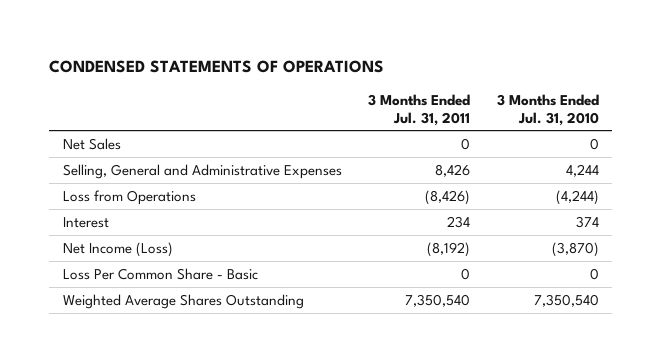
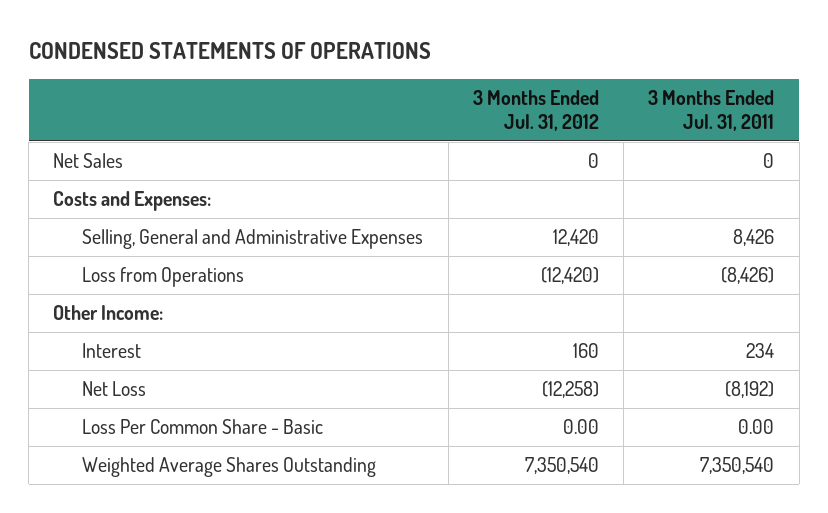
[497,94,600,126] 3 Months Ended Jul. 31, 2010 -> none
none -> [472,90,599,131] 3 Months Ended Jul. 31, 2012
none -> [53,191,212,212] Costs and Expenses:
none -> [53,305,164,321] Other Income:
[62,241,173,257] Net Income (Loss) -> [82,381,147,397] Net Loss
[461,267,471,280] 0 -> [738,419,775,435] 0.00

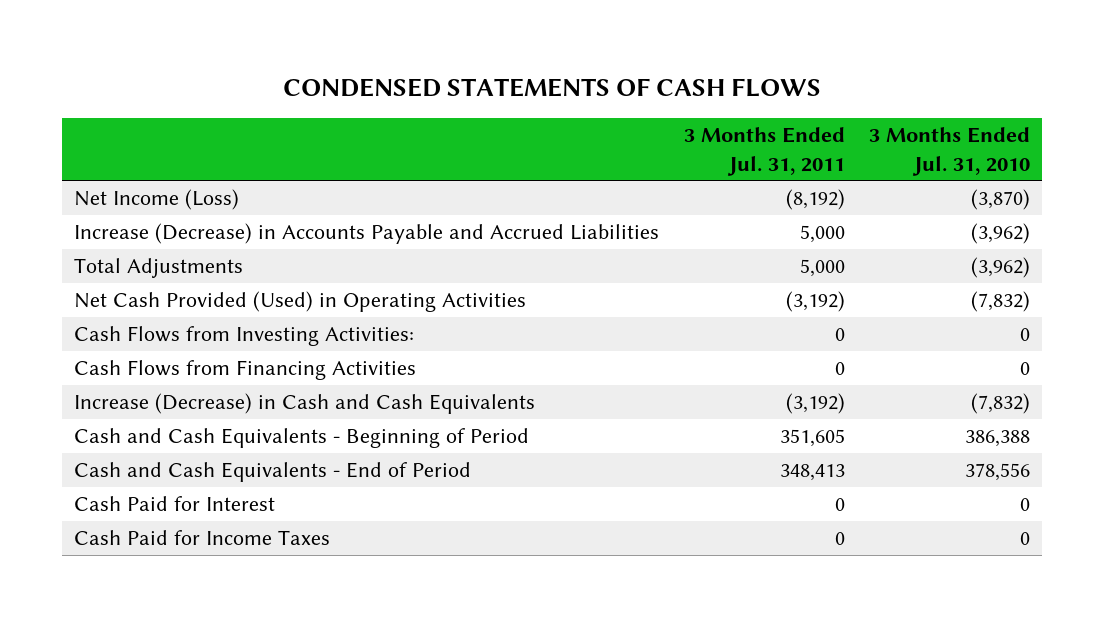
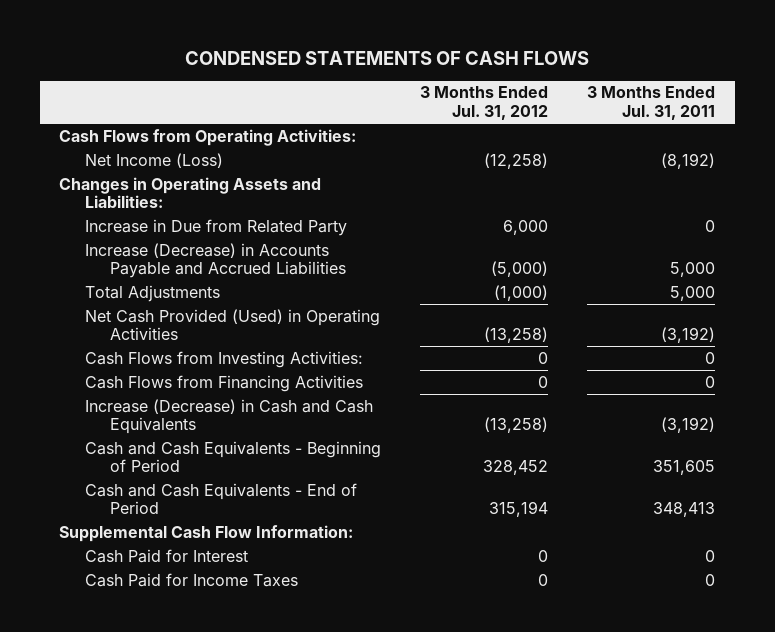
[869,127,1031,176] 3 Months Ended Jul. 31, 2010 -> none
none -> [420,86,549,121] 3 Months Ended Jul. 31, 2012
none -> [59,128,357,146] Cash Flows from Operating Activities:
none -> [59,176,322,209] Changes in Operating Assets and Liabilities:
none -> [84,218,347,236] Increase in Due from Related Party
none -> [59,524,354,542] Supplemental Cash Flow Information:

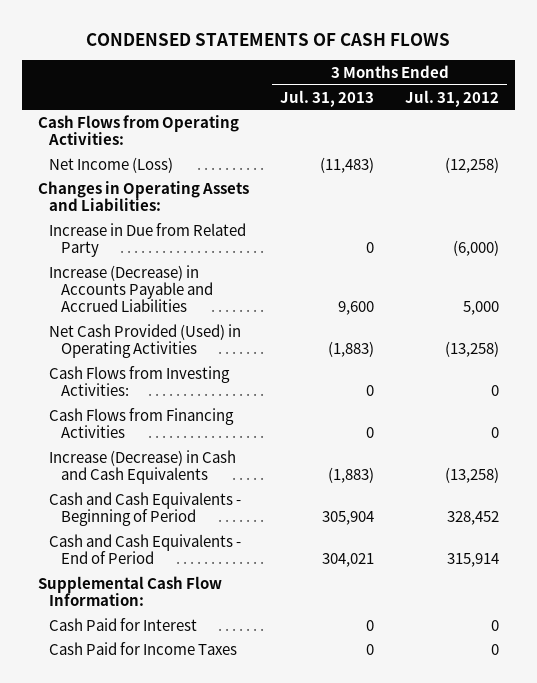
[587,86,716,121] 3 Months Ended Jul. 31, 2011 -> none
none -> [279,89,374,107] Jul. 31, 2013
[84,284,220,302] Total Adjustments -> none
[503,219,549,235] 6,000 -> [453,239,500,256] (6,000)
[491,261,549,278] (5,000) -> [463,301,500,316] 5,000
[489,501,549,518] 315,194 -> [447,552,500,567] 315,914

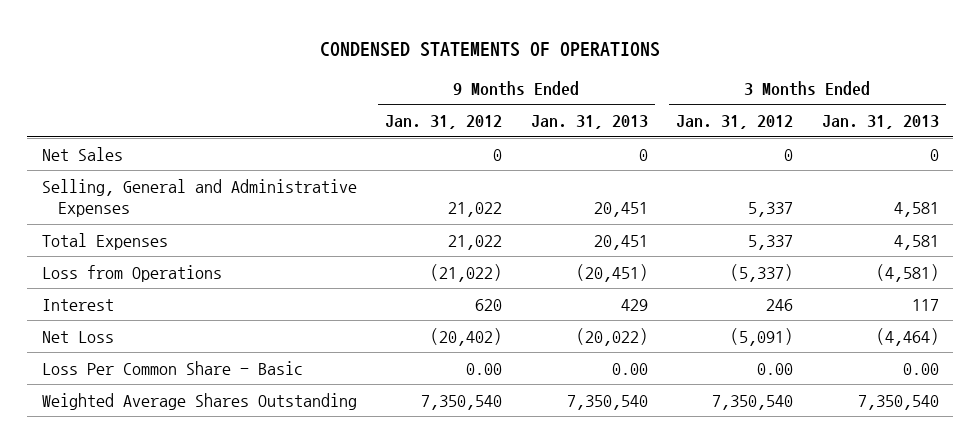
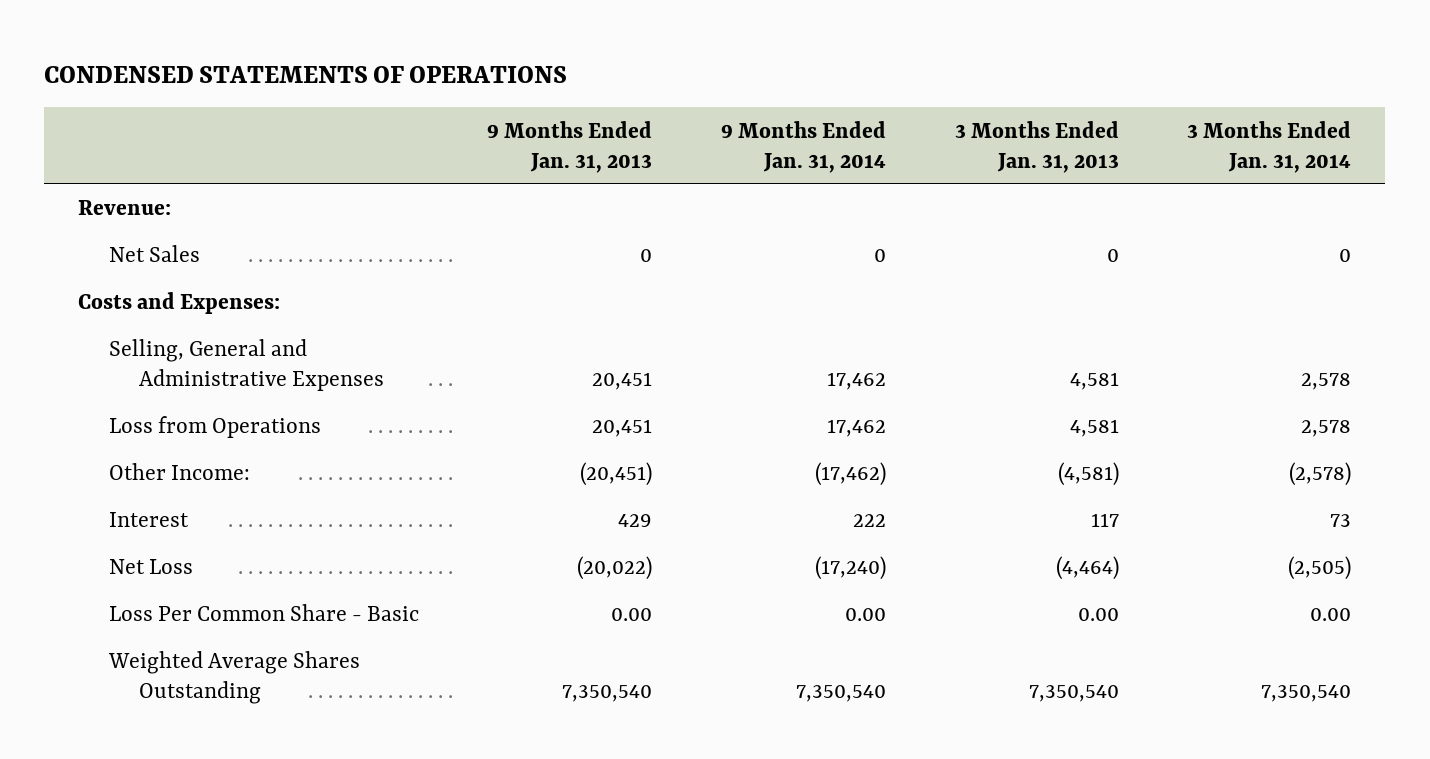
[385,115,503,130] Jan. 31, 2012 -> none
[676,115,794,130] Jan. 31, 2012 -> none
none -> [720,120,886,173] 9 Months Ended Jan. 31, 2014
none -> [1187,120,1352,173] 3 Months Ended Jan. 31, 2014
none -> [78,200,172,216] Revenue:
none -> [78,292,281,315] Costs and Expenses:
[41,232,168,250] Total Expenses -> none
[575,263,648,282] (20,451) -> [592,419,653,438] 20,451
[875,263,939,282] (4,581) -> [1069,419,1119,438] 4,581
none -> [108,463,250,481] Other Income:

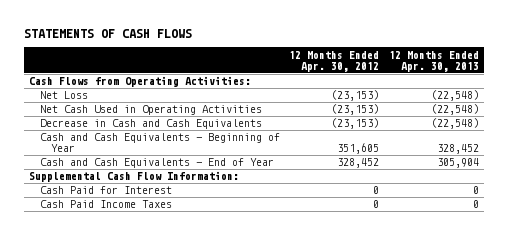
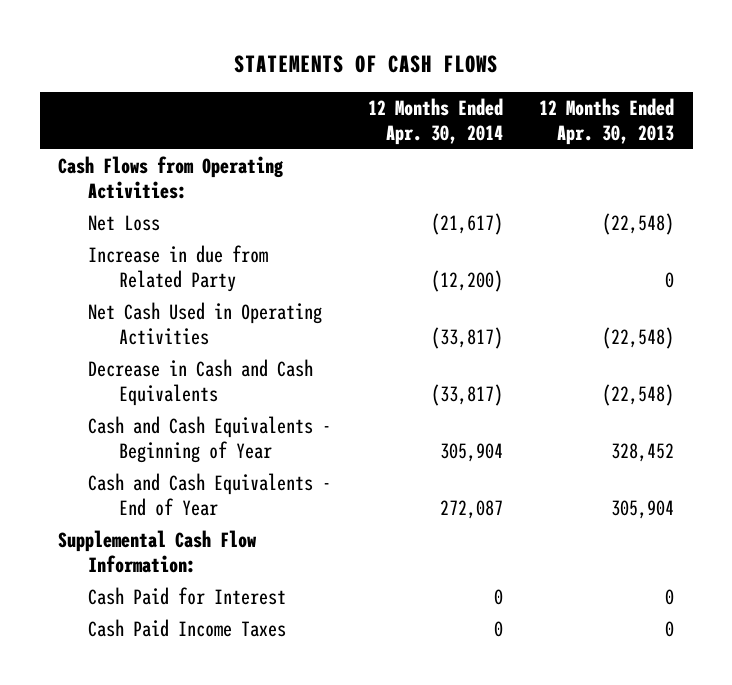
[289,50,380,72] 12 Months Ended Apr. 30, 2012 -> none
none -> [367,98,503,146] 12 Months Ended Apr. 30, 2014
none -> [88,245,269,293] Increase in due from Related Party

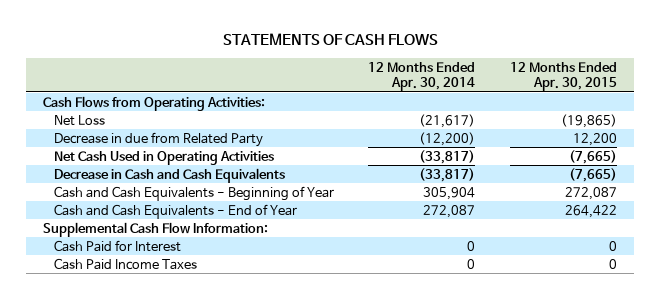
[539,98,675,146] 12 Months Ended Apr. 30, 2013 -> none
none -> [509,61,617,91] 12 Months Ended Apr. 30, 2015
[88,245,269,293] Increase in due from Related Party -> [54,131,264,147] Decrease in due from Related Party

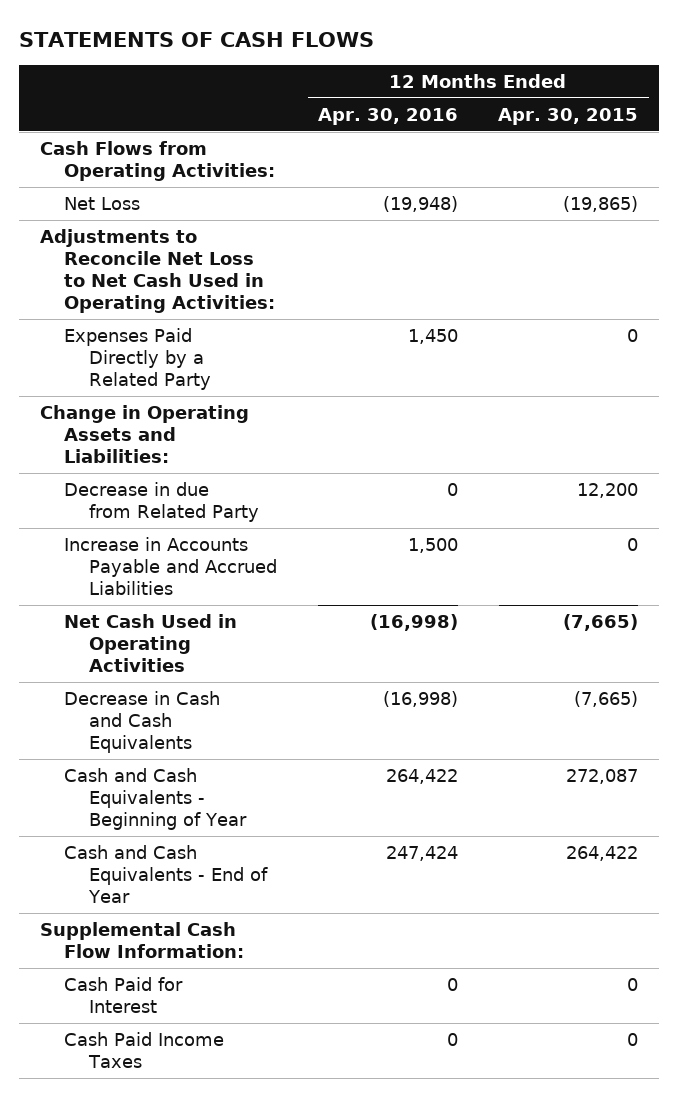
[368,61,476,91] 12 Months Ended Apr. 30, 2014 -> none
none -> [317,107,458,125] Apr. 30, 2016
none -> [39,228,276,314] Adjustments to Reconcile Net Loss to Net Cash Used in Operating Activities:
none -> [64,327,212,391] Expenses Paid Directly by a Related Party
none -> [39,404,249,464] Change in Operating Assets and Liabilities:
none -> [64,536,278,596] Increase in Accounts Payable and Accrued Liabilities

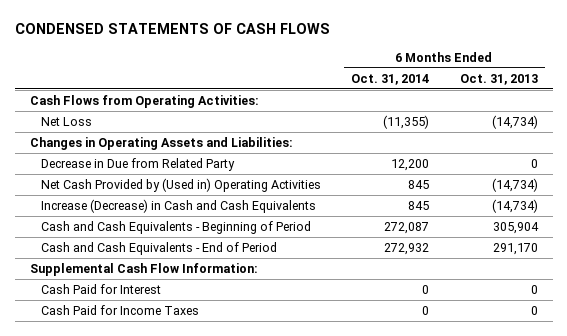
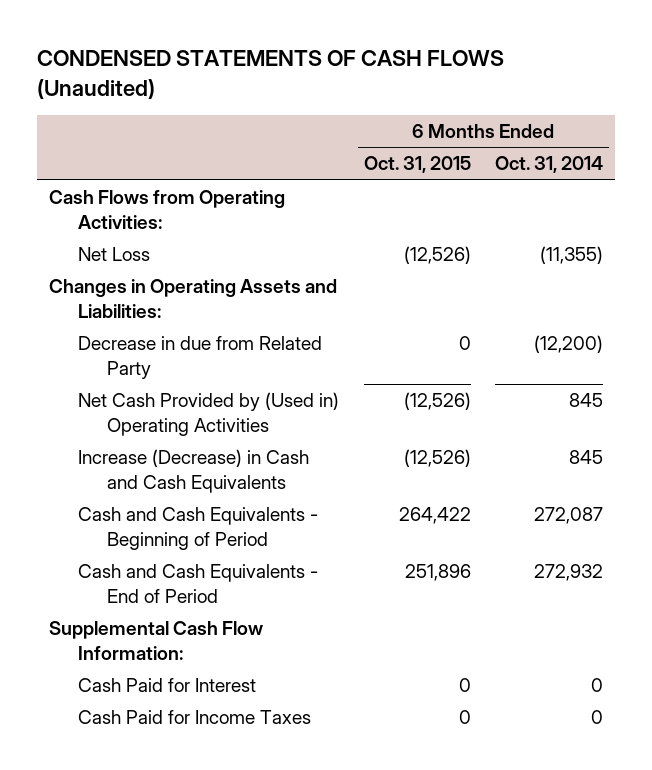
[14,23,330,35] CONDENSED STATEMENTS OF CASH FLOWS -> [36,50,504,100] CONDENSED STATEMENTS OF CASH FLOWS (Unaudited)
[459,73,538,85] Oct. 31, 2013 -> none
none -> [363,156,471,174] Oct. 31, 2015
[41,157,236,171] Decrease in Due from Related Party -> [78,336,323,379] Decrease in due from Related Party
[391,158,430,171] 12,200 -> [534,335,604,354] (12,200)

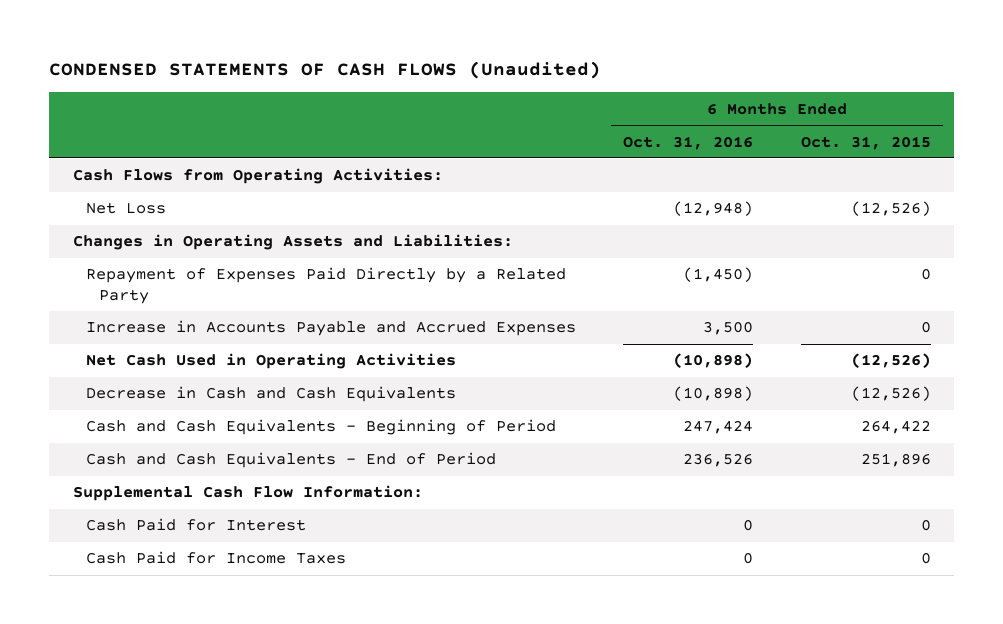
[495,156,604,174] Oct. 31, 2014 -> none
none -> [623,135,754,150] Oct. 31, 2016
[78,336,323,379] Decrease in due from Related Party -> none
none -> [85,267,566,304] Repayment of Expenses Paid Directly by a Related Party
none -> [85,320,576,337] Increase in Accounts Payable and Accrued Expenses
[78,392,340,436] Net Cash Provided by (Used in) Operating Activities -> [85,353,456,370] Net Cash Used in Operating Activities
[78,449,310,493] Increase (Decrease) in Cash and Cash Equivalents -> [85,386,456,403] Decrease in Cash and Cash Equivalents

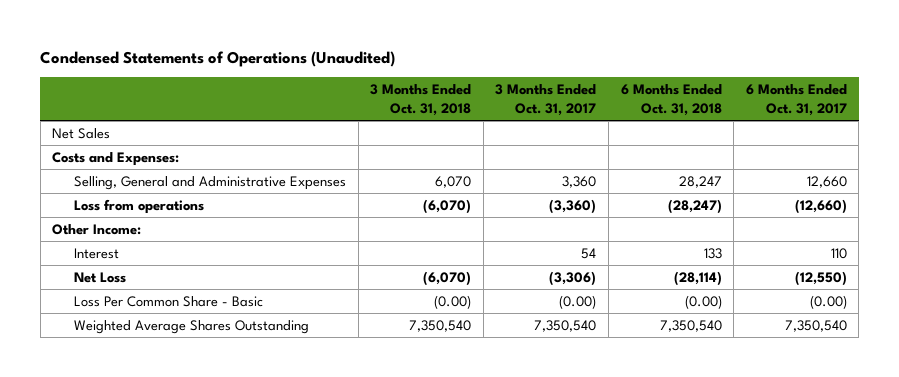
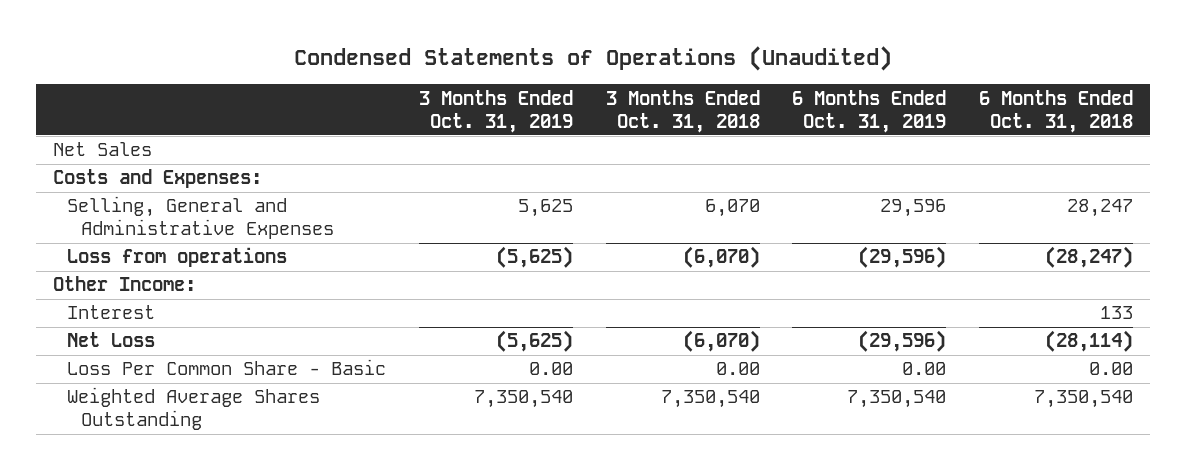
[495,84,597,116] 3 Months Ended Oct. 31, 2017 -> none
[745,84,847,116] 6 Months Ended Oct. 31, 2017 -> none
none -> [418,89,573,133] 3 Months Ended Oct. 31, 2019
none -> [792,89,947,133] 6 Months Ended Oct. 31, 2019
[434,294,472,309] (0.00) -> [715,362,760,376] 0.00
[684,294,722,309] (0.00) -> [1089,362,1134,376] 0.00

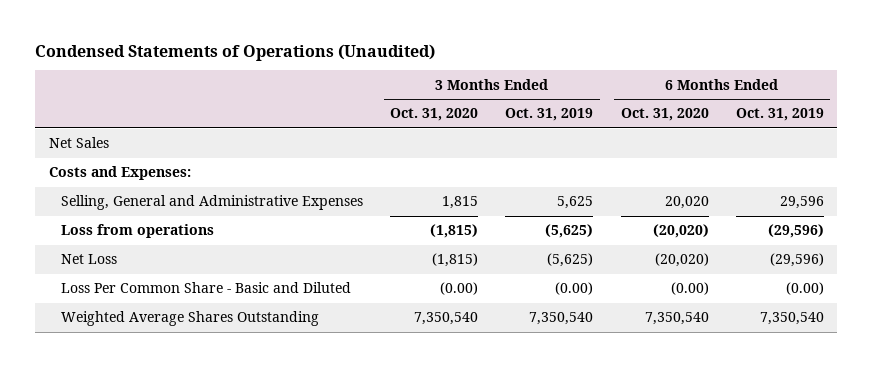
[605,89,760,133] 3 Months Ended Oct. 31, 2018 -> none
[979,89,1134,133] 6 Months Ended Oct. 31, 2018 -> none
none -> [390,108,479,122] Oct. 31, 2020
none -> [620,108,709,122] Oct. 31, 2020
[52,276,196,292] Other Income: -> none
[66,305,155,320] Interest -> none
[66,359,386,376] Loss Per Common Share - Basic -> [61,282,352,294] Loss Per Common Share - Basic and Diluted
[528,362,573,376] 0.00 -> [555,282,594,296] (0.00)
[902,362,947,376] 0.00 -> [785,282,824,296] (0.00)

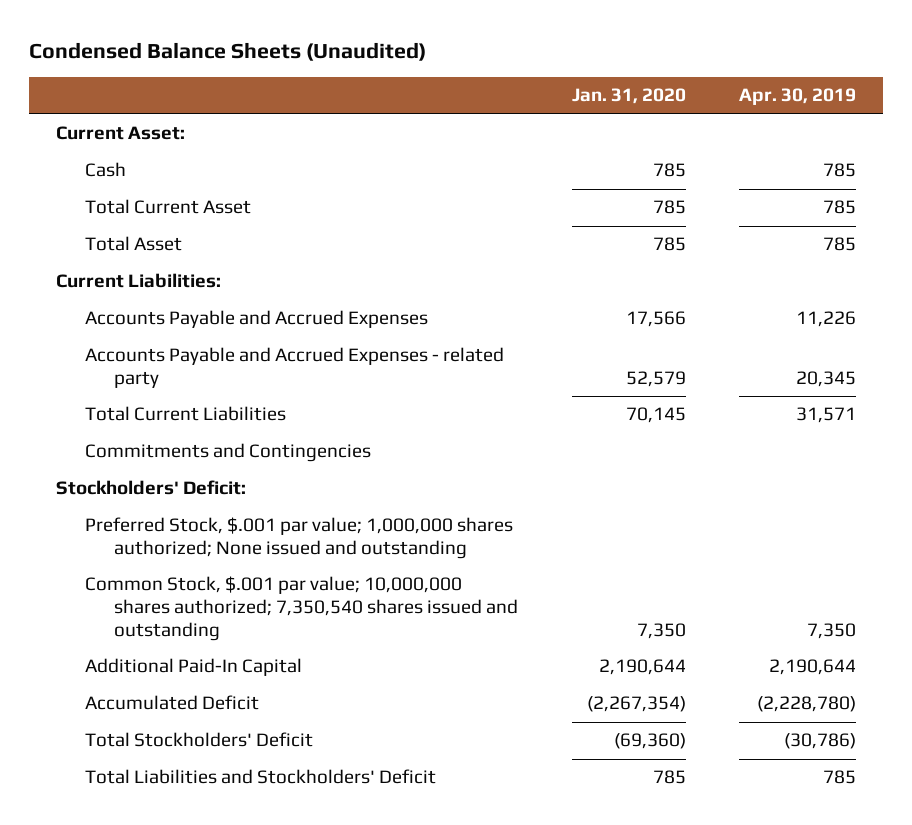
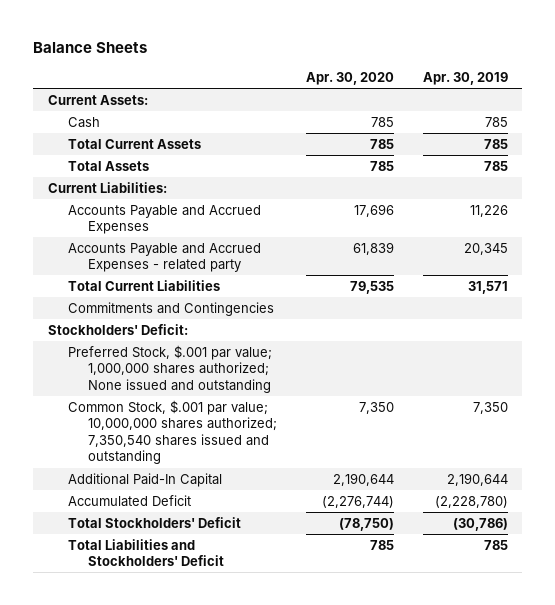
[28,42,426,62] Condensed Balance Sheets (Unaudited) -> [32,42,147,54] Balance Sheets
[571,88,686,105] Jan. 31, 2020 -> none
none -> [305,71,394,85] Apr. 30, 2020
[55,126,185,141] Current Asset: -> [47,94,148,105] Current Assets:
[84,199,251,215] Total Current Asset -> [67,138,201,149] Total Current Assets
[84,236,182,252] Total Asset -> [67,160,149,171] Total Assets

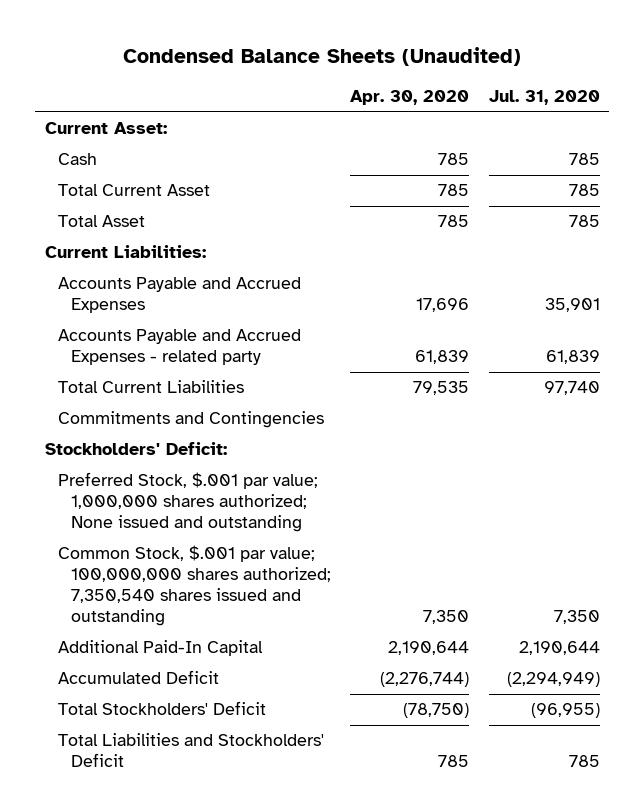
[32,42,147,54] Balance Sheets -> [123,46,522,66] Condensed Balance Sheets (Unaudited)
[422,71,508,85] Apr. 30, 2019 -> none
none -> [488,90,600,106] Jul. 31, 2020
[47,94,148,105] Current Assets: -> [44,122,167,135] Current Asset:
[67,138,201,149] Total Current Assets -> [57,184,210,197] Total Current Asset
[67,160,149,171] Total Assets -> [57,215,145,228] Total Asset
[67,399,277,465] Common Stock, $.001 par value; 10,000,000 shares authorized; 7,350,540 shares issued and outstanding -> [57,545,331,627] Common Stock, $.001 par value; 100,000,000 shares authorized; 7,350,540 shares issued and outstanding

